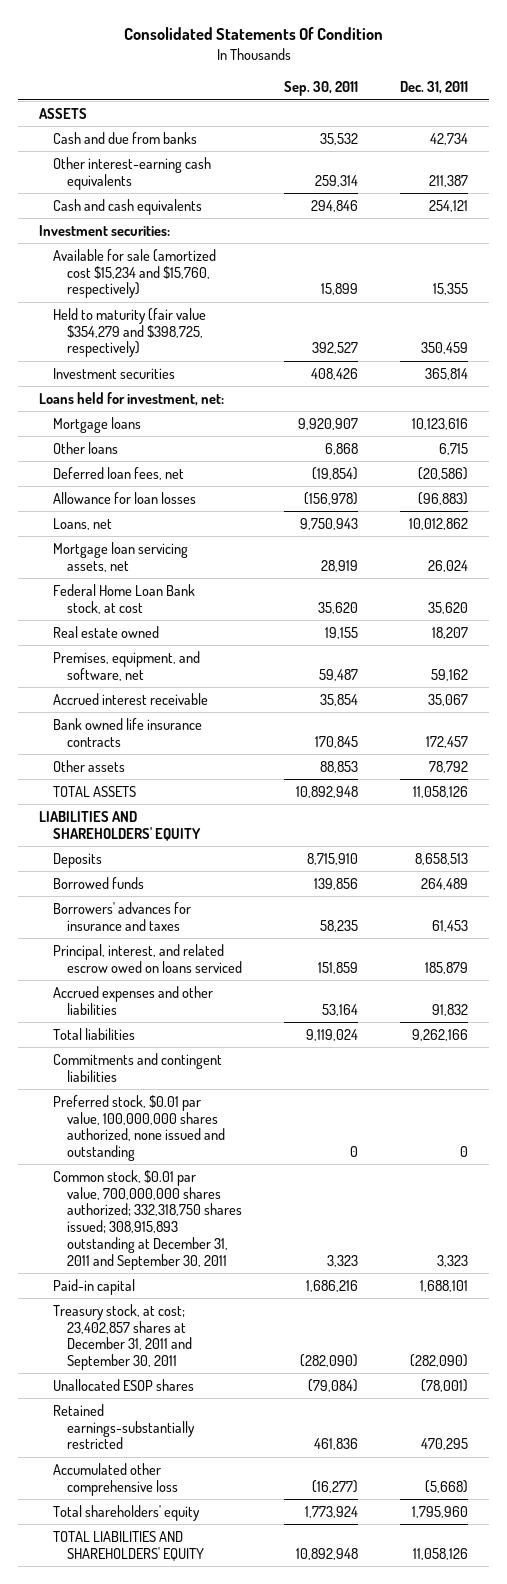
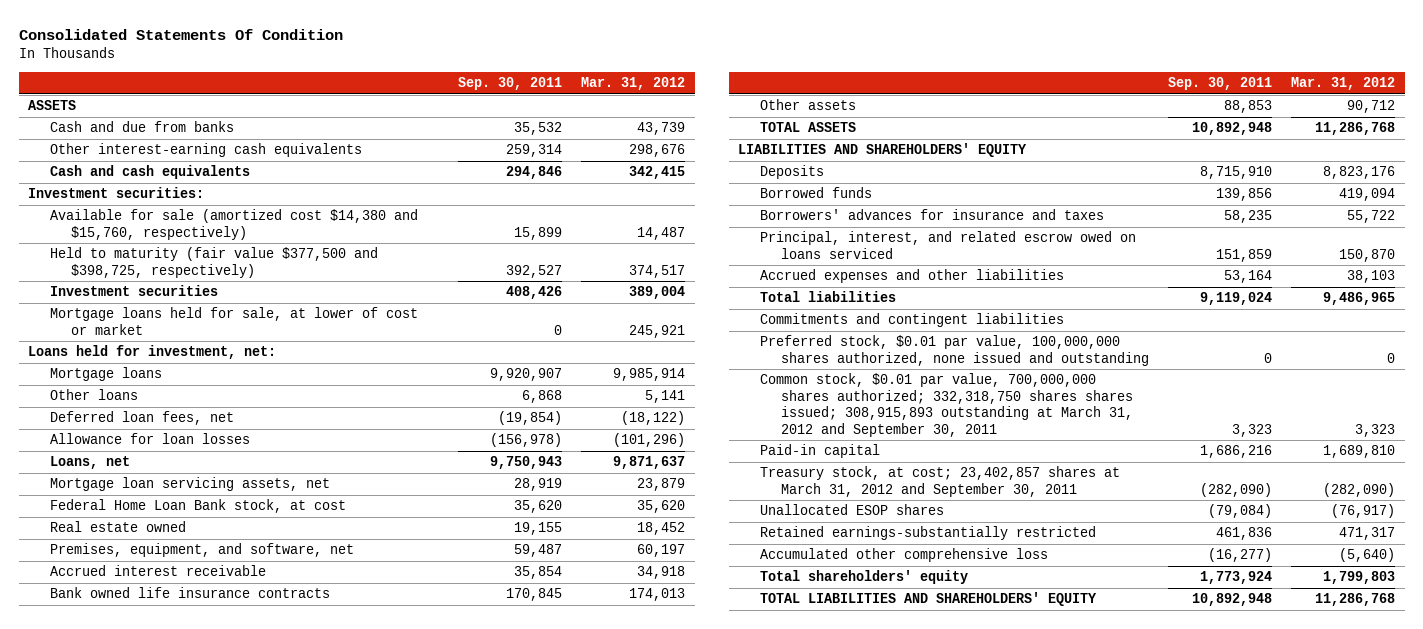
[400,81,469,95] Dec. 31, 2011 -> none
none -> [581,77,686,91] Mar. 31, 2012
[53,248,217,299] Available for sale (amortized cost $15,234 and $15,760, respectively) -> [49,209,418,240] Available for sale (amortized cost $14,380 and $15,760, respectively)
[53,307,207,358] Held to maturity (fair value $354,279 and $398,725, respectively) -> [49,247,378,278] Held to maturity (fair value $377,500 and $398,725, respectively)
none -> [49,307,418,335] Mortgage loans held for sale, at lower of cost or market
[53,1169,243,1270] Common stock, $0.01 par value, 700,000,000 shares authorized; 332,318,750 shares issued; 308,915,893 outstanding at December 31, 2011 and September 30, 2011 -> [759,373,1134,437] Common stock, $0.01 par value, 700,000,000 shares authorized; 332,318,750 shares shares issued; 308,915,893 outstanding at March 31, 2012 and September 30, 2011
[53,1303,193,1371] Treasury stock, at cost; 23,402,857 shares at December 31, 2011 and September 30, 2011 -> [759,466,1120,497] Treasury stock, at cost; 23,402,857 shares at March 31, 2012 and September 30, 2011

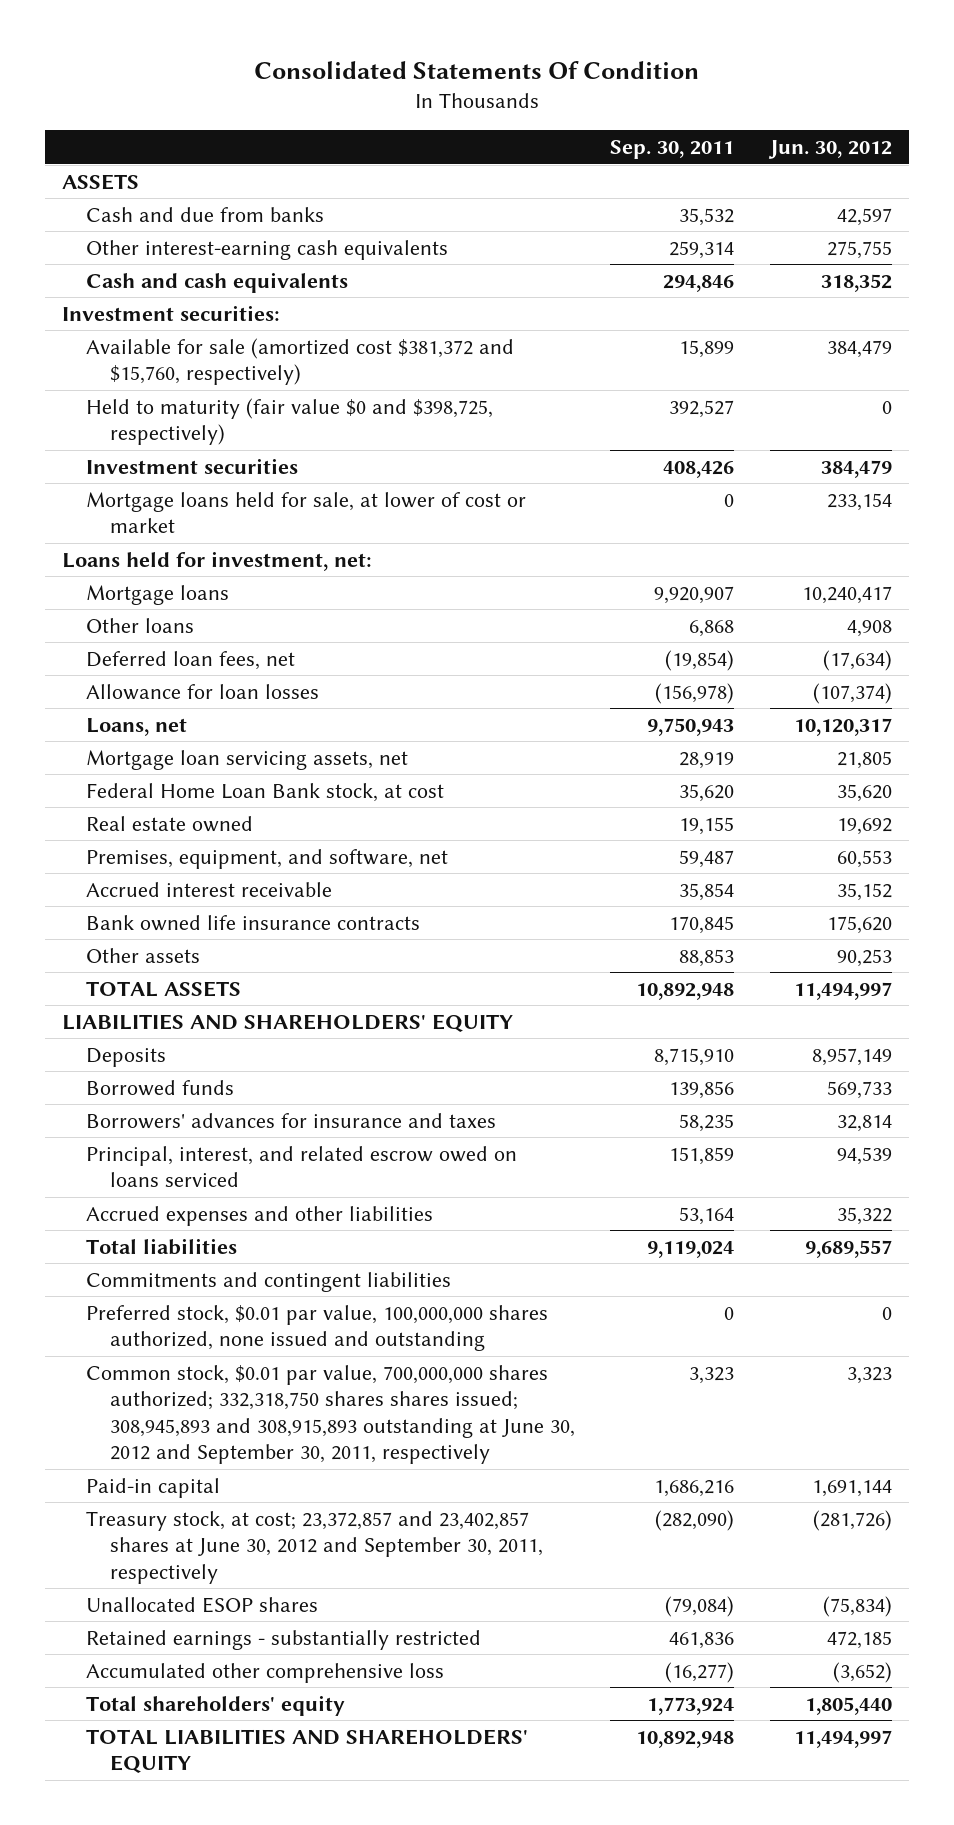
[581,77,686,91] Mar. 31, 2012 -> none
none -> [767,140,892,160] Jun. 30, 2012
[49,209,418,240] Available for sale (amortized cost $14,380 and $15,760, respectively) -> [86,337,515,386] Available for sale (amortized cost $381,372 and $15,760, respectively)
[49,247,378,278] Held to maturity (fair value $377,500 and $398,725, respectively) -> [86,397,494,446] Held to maturity (fair value $0 and $398,725, respectively)
[759,373,1134,437] Common stock, $0.01 par value, 700,000,000 shares authorized; 332,318,750 shares shares issued; 308,915,893 outstanding at March 31, 2012 and September 30, 2011 -> [86,1364,575,1465] Common stock, $0.01 par value, 700,000,000 shares authorized; 332,318,750 shares shares issued; 308,945,893 and 308,915,893 outstanding at June 30, 2012 and September 30, 2011, respectively
[759,466,1120,497] Treasury stock, at cost; 23,402,857 shares at March 31, 2012 and September 30, 2011 -> [86,1510,543,1584] Treasury stock, at cost; 23,372,857 and 23,402,857 shares at June 30, 2012 and September 30, 2011, respectively
[759,526,1096,541] Retained earnings-substantially restricted -> [86,1629,482,1650] Retained earnings - substantially restricted

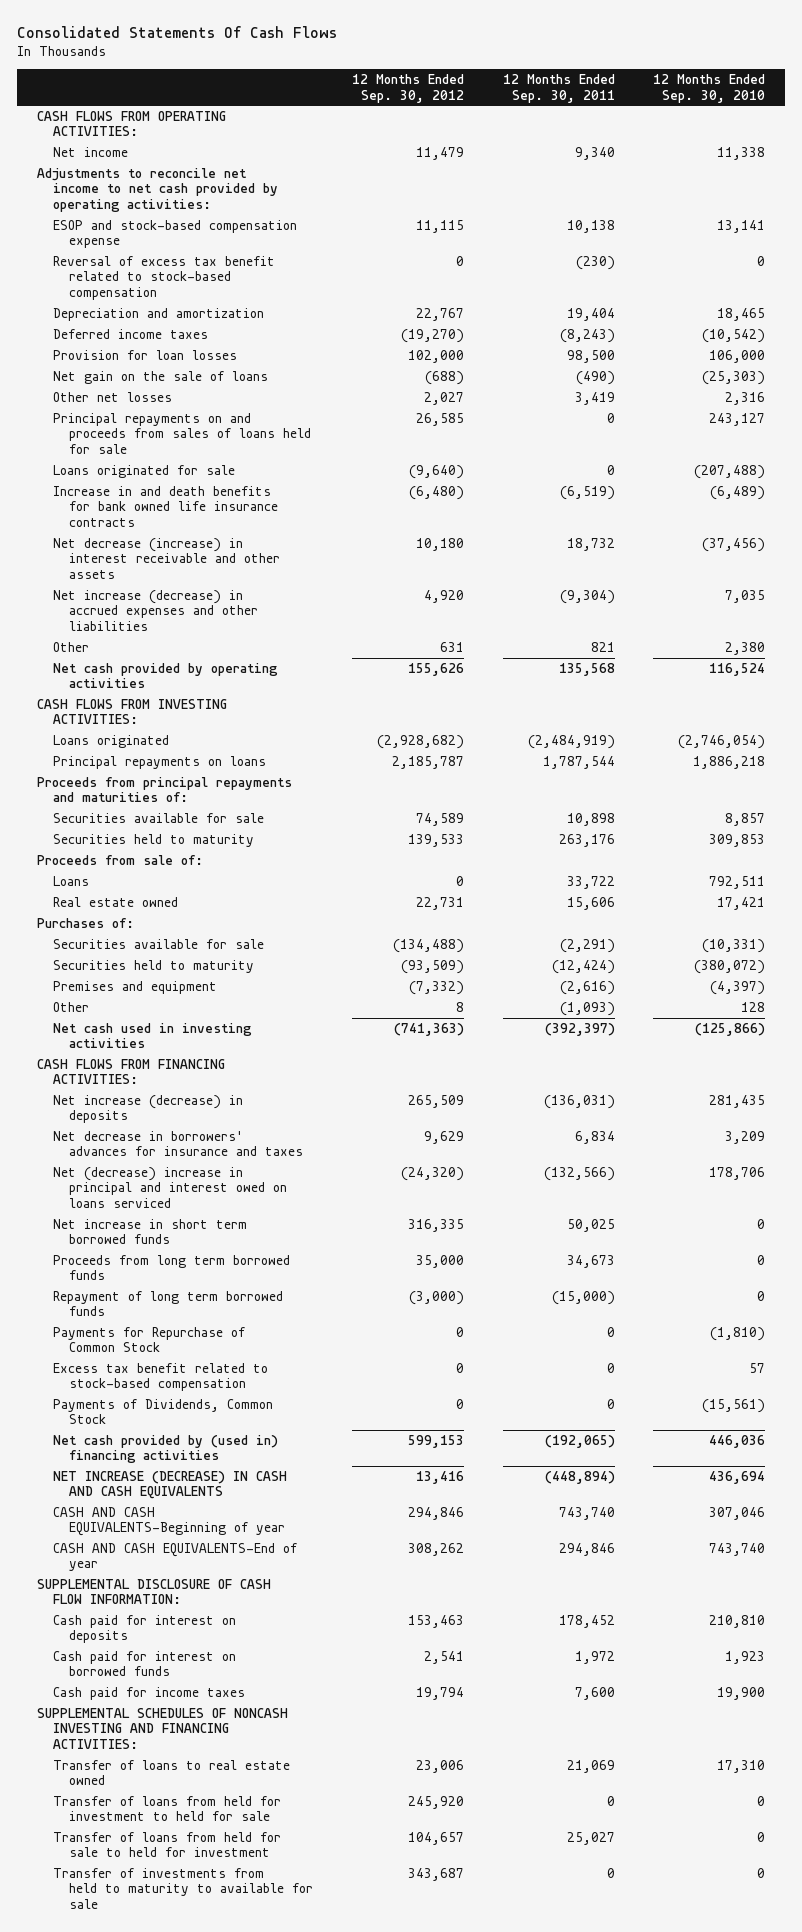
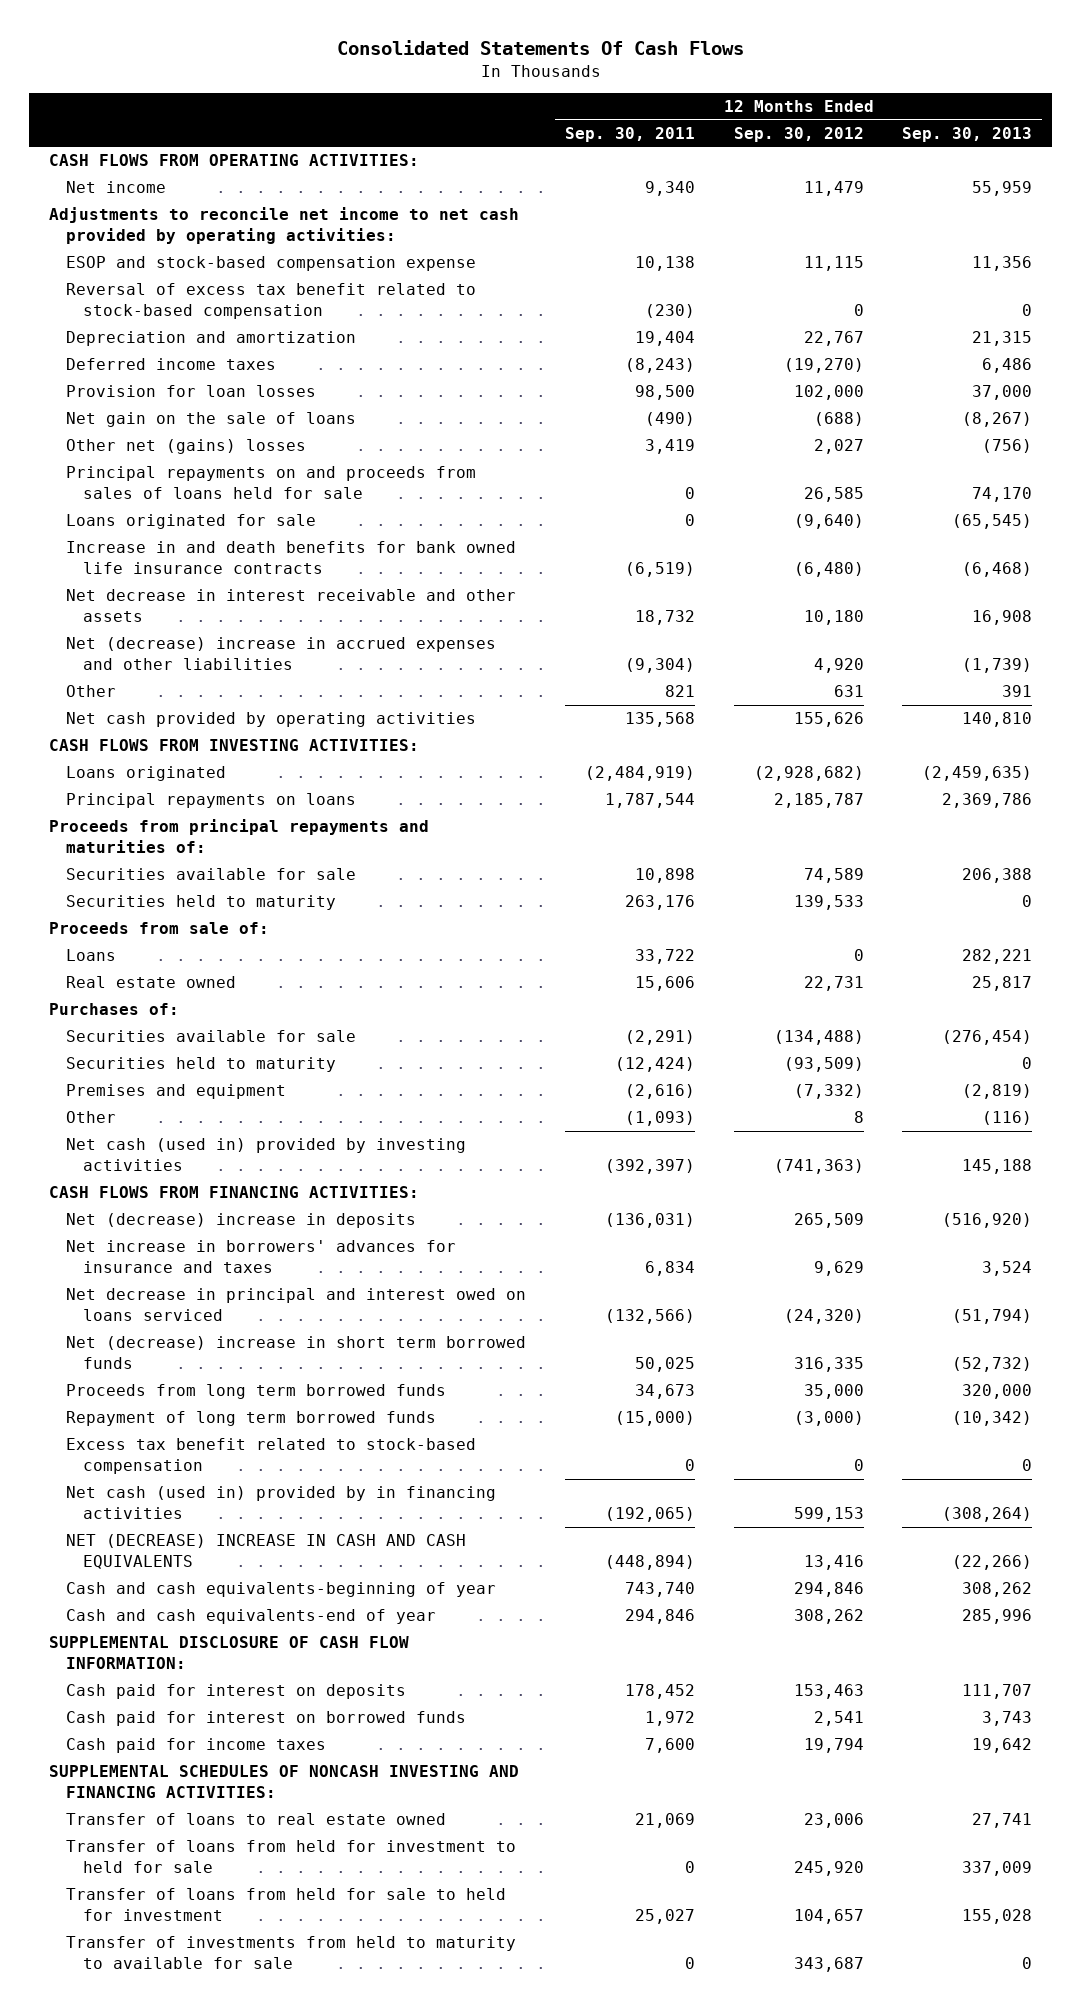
[653,74,766,103] 12 Months Ended Sep. 30, 2010 -> none
none -> [902,126,1033,142] Sep. 30, 2013
[52,391,172,402] Other net losses -> [66,439,307,455] Other net (gains) losses
[52,537,281,579] Net decrease (increase) in interest receivable and other assets -> [66,589,517,623] Net decrease in interest receivable and other assets
[52,589,259,631] Net increase (decrease) in accrued expenses and other liabilities -> [66,637,497,671] Net (decrease) increase in accrued expenses and other liabilities
[52,1022,252,1049] Net cash used in investing activities -> [66,1138,467,1172] Net cash (used in) provided by investing activities
[52,1094,243,1124] Net increase (decrease) in deposits -> [66,1213,417,1229] Net (decrease) increase in deposits
[52,1130,304,1157] Net decrease in borrowers' advances for insurance and taxes -> [66,1240,457,1274] Net increase in borrowers' advances for insurance and taxes
[52,1166,288,1208] Net (decrease) increase in principal and interest owed on loans serviced -> [66,1288,527,1322] Net decrease in principal and interest owed on loans serviced
[52,1218,247,1245] Net increase in short term borrowed funds -> [66,1336,527,1370] Net (decrease) increase in short term borrowed funds
[52,1326,245,1353] Payments for Repurchase of Common Stock -> none
[52,1398,273,1425] Payments of Dividends, Common Stock -> none
[52,1434,278,1464] Net cash provided by (used in) financing activities -> [66,1486,497,1520] Net cash (used in) provided by in financing activities
[52,1470,287,1500] NET INCREASE (DECREASE) IN CASH AND CASH EQUIVALENTS -> [66,1534,467,1570] NET (DECREASE) INCREASE IN CASH AND CASH EQUIVALENTS
[52,1506,286,1537] CASH AND CASH EQUIVALENTS-Beginning of year -> [66,1582,497,1598] Cash and cash equivalents-beginning of year
[52,1542,297,1572] CASH AND CASH EQUIVALENTS-End of year -> [66,1609,437,1625] Cash and cash equivalents-end of year

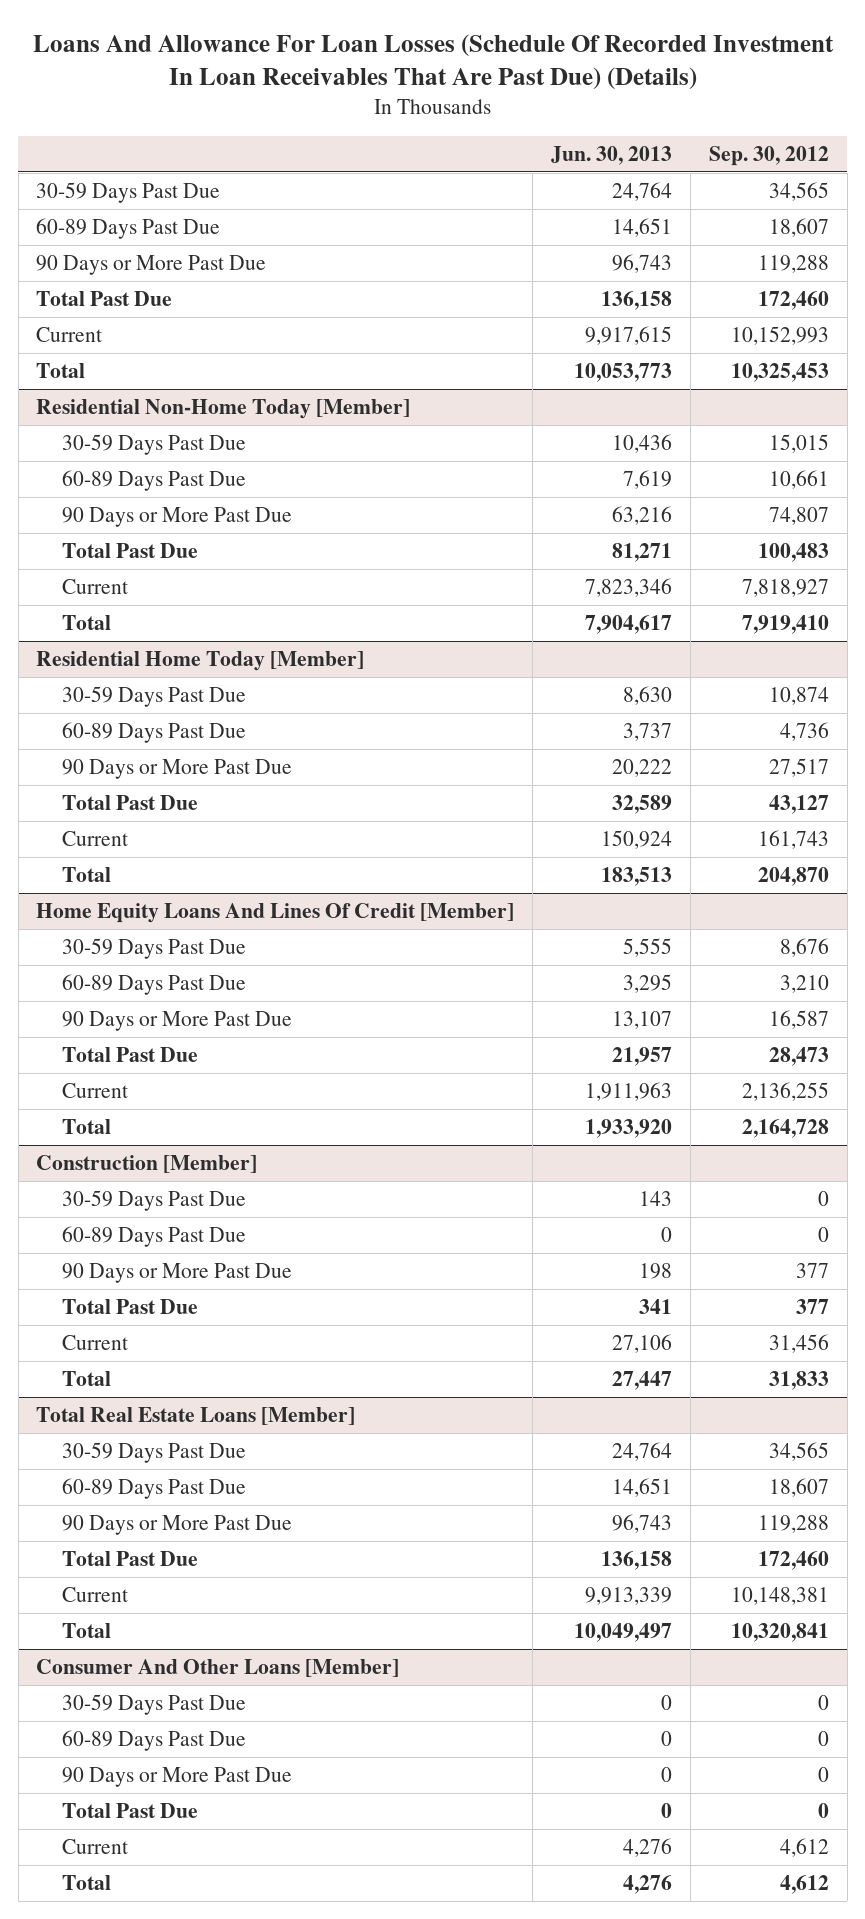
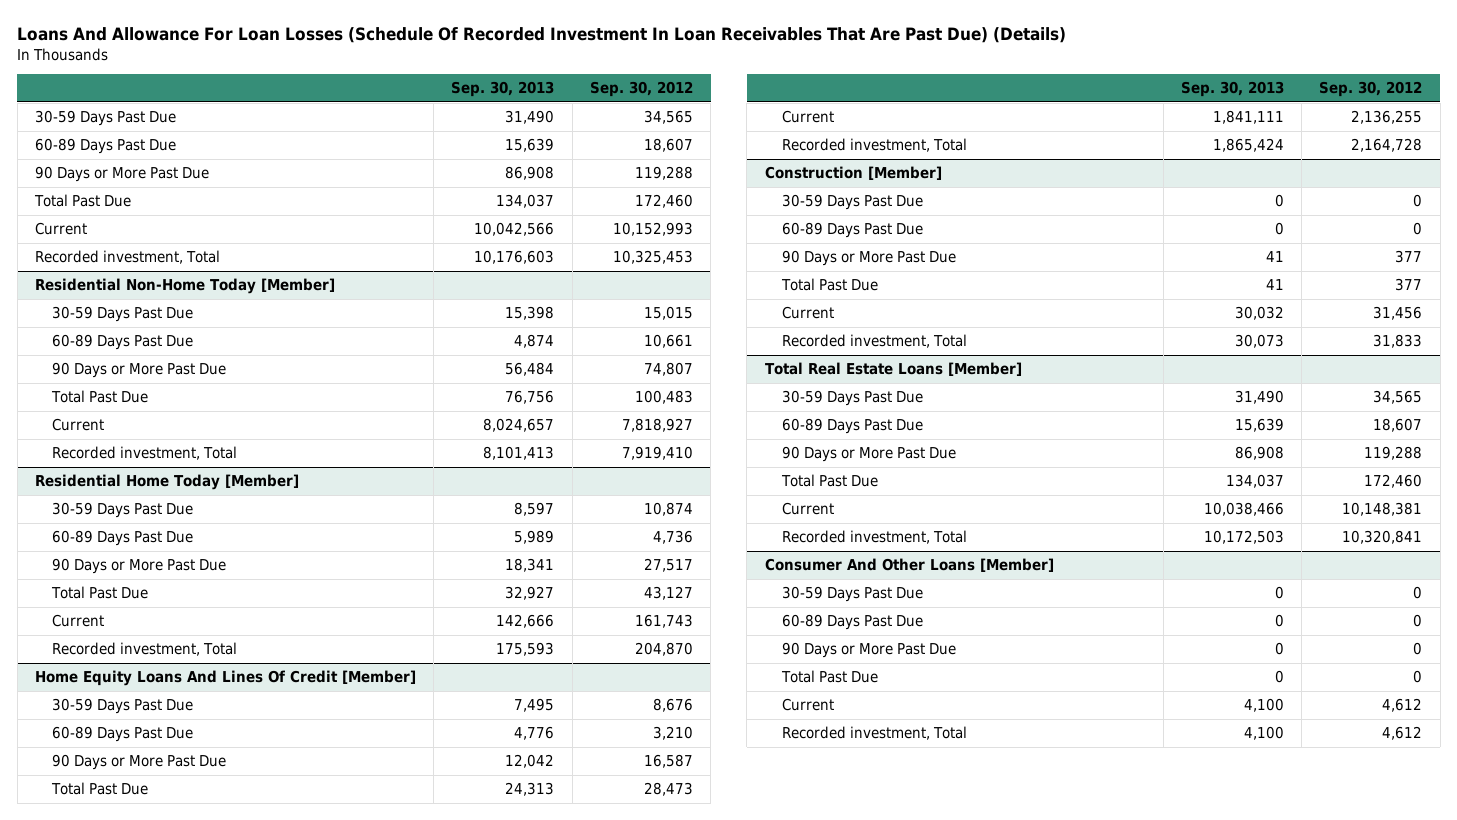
[551,145,673,165] Jun. 30, 2013 -> none
none -> [451,81,555,98] Sep. 30, 2013
[36,362,86,378] Total -> [35,250,221,265] Recorded investment, Total
[61,614,111,630] Total -> [52,446,238,461] Recorded investment, Total
[61,866,111,882] Total -> [52,642,238,657] Recorded investment, Total
[61,1118,111,1134] Total -> [781,138,967,153] Recorded investment, Total
[61,1370,111,1386] Total -> [781,334,967,349] Recorded investment, Total
[61,1622,111,1638] Total -> [781,530,967,545] Recorded investment, Total
[61,1874,111,1890] Total -> [781,726,967,741] Recorded investment, Total

